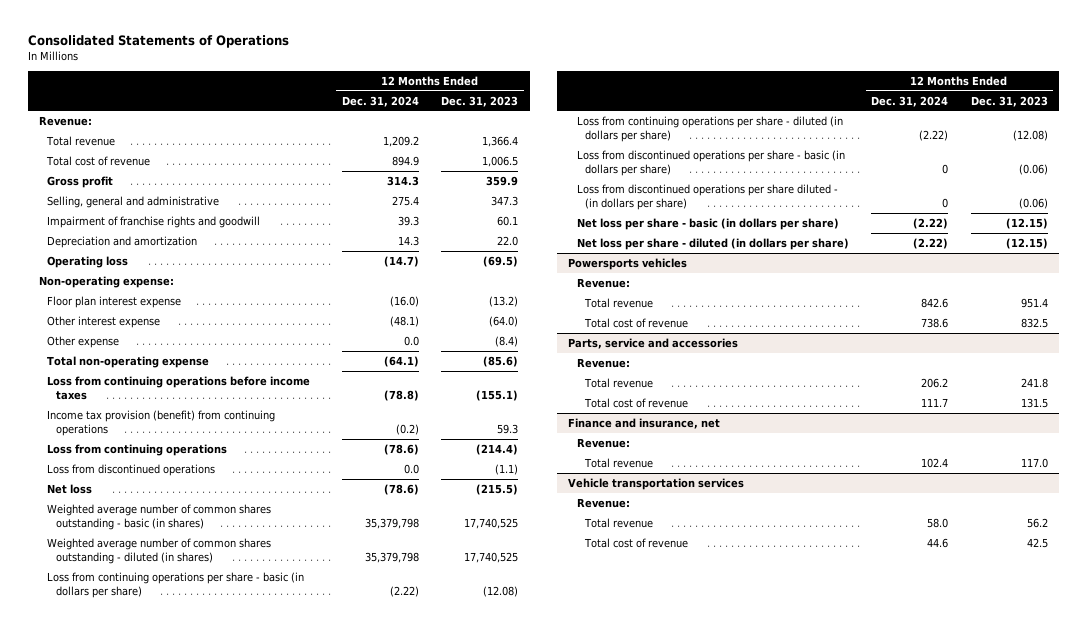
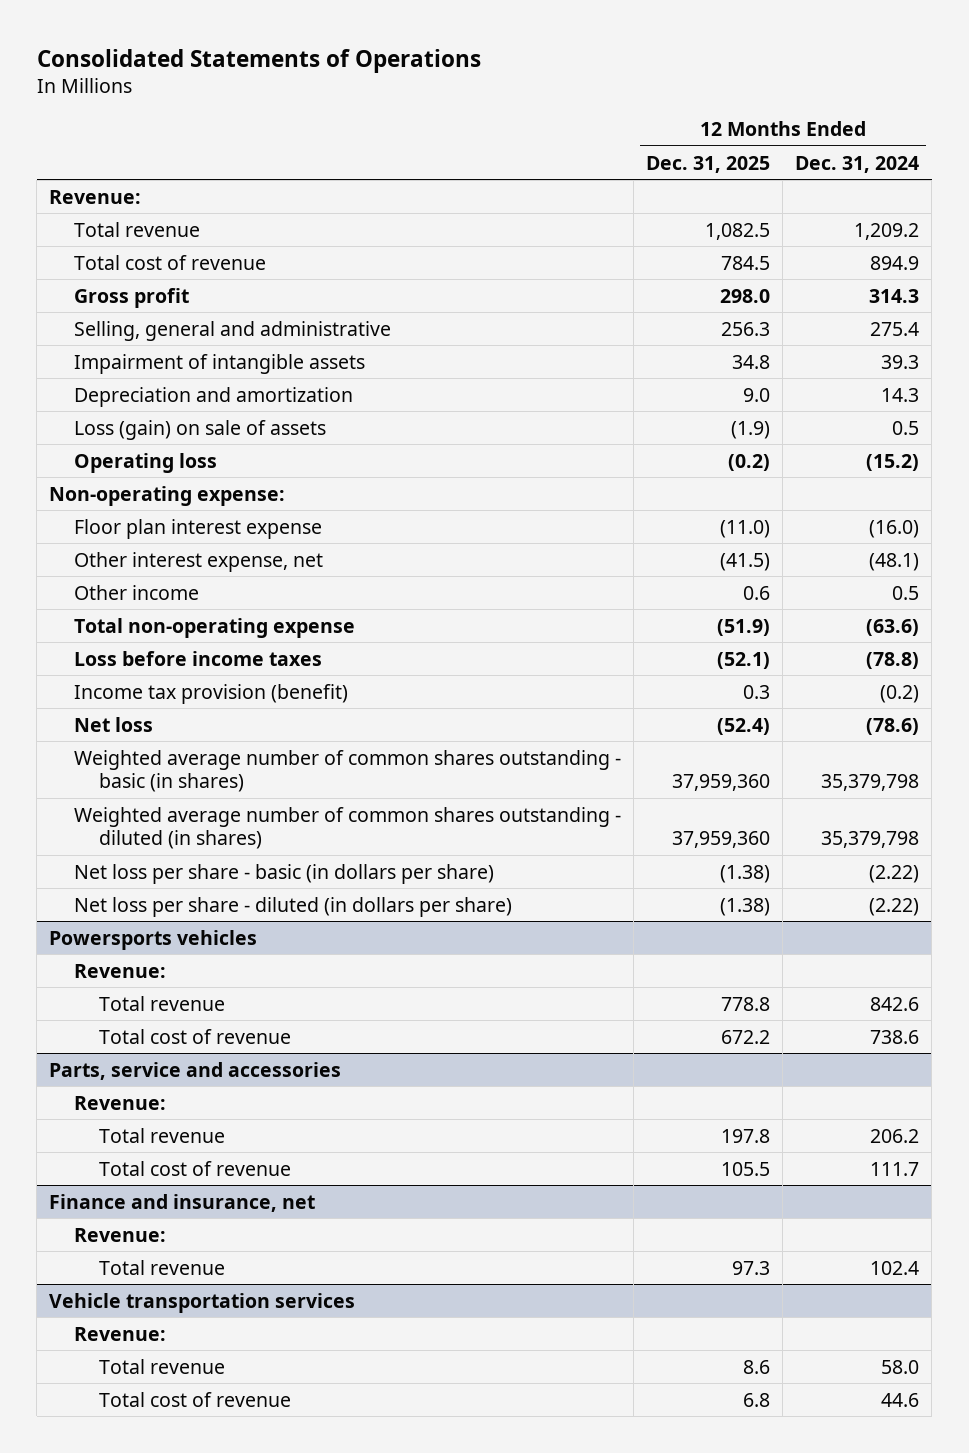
[441,95,519,107] Dec. 31, 2023 -> none
none -> [646,155,771,173] Dec. 31, 2025
[47,215,261,228] Impairment of franchise rights and goodwill -> [74,353,366,374] Impairment of intangible assets
none -> [74,419,327,440] Loss (gain) on sale of assets
[383,255,419,267] (14.7) -> [866,453,920,471] (15.2)
[47,443,228,456] Loss from continuing operations -> none
[47,463,216,476] Loss from discontinued operations -> none
[47,315,161,328] Other interest expense -> [74,551,324,572] Other interest expense, net
[47,335,120,348] Other expense -> [74,584,200,600] Other income
[403,335,419,346] 0.0 -> [892,585,920,600] 0.5
[383,355,419,367] (64.1) -> [866,618,920,636] (63.6)
[47,375,311,401] Loss from continuing operations before income taxes -> [74,650,323,666] Loss before income taxes
[47,409,276,437] Income tax provision (benefit) from continuing operations -> [74,683,349,704] Income tax provision (benefit)
[47,571,305,599] Loss from continuing operations per share - basic (in dollars per share) -> none
[576,115,843,143] Loss from continuing operations per share - diluted (in dollars per share) -> none
[576,149,845,177] Loss from discontinued operations per share - basic (in dollars per share) -> none
[576,183,838,211] Loss from discontinued operations per share diluted - (in dollars per share) -> none

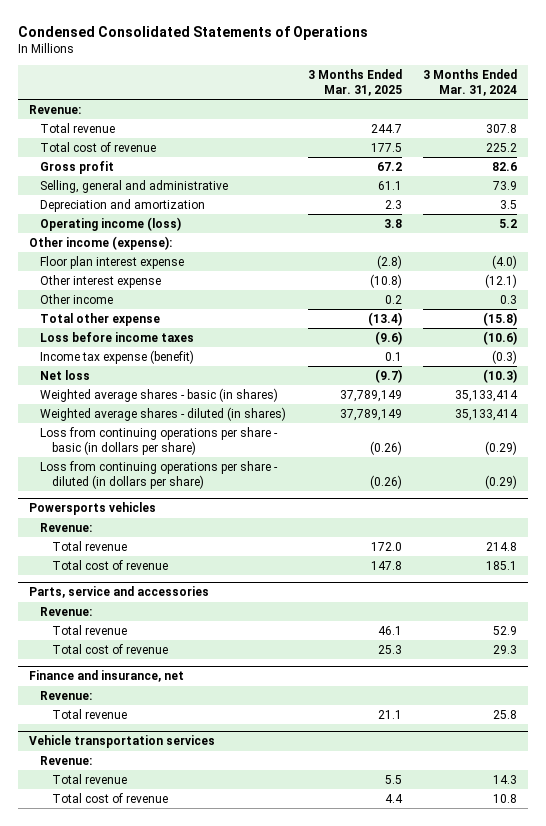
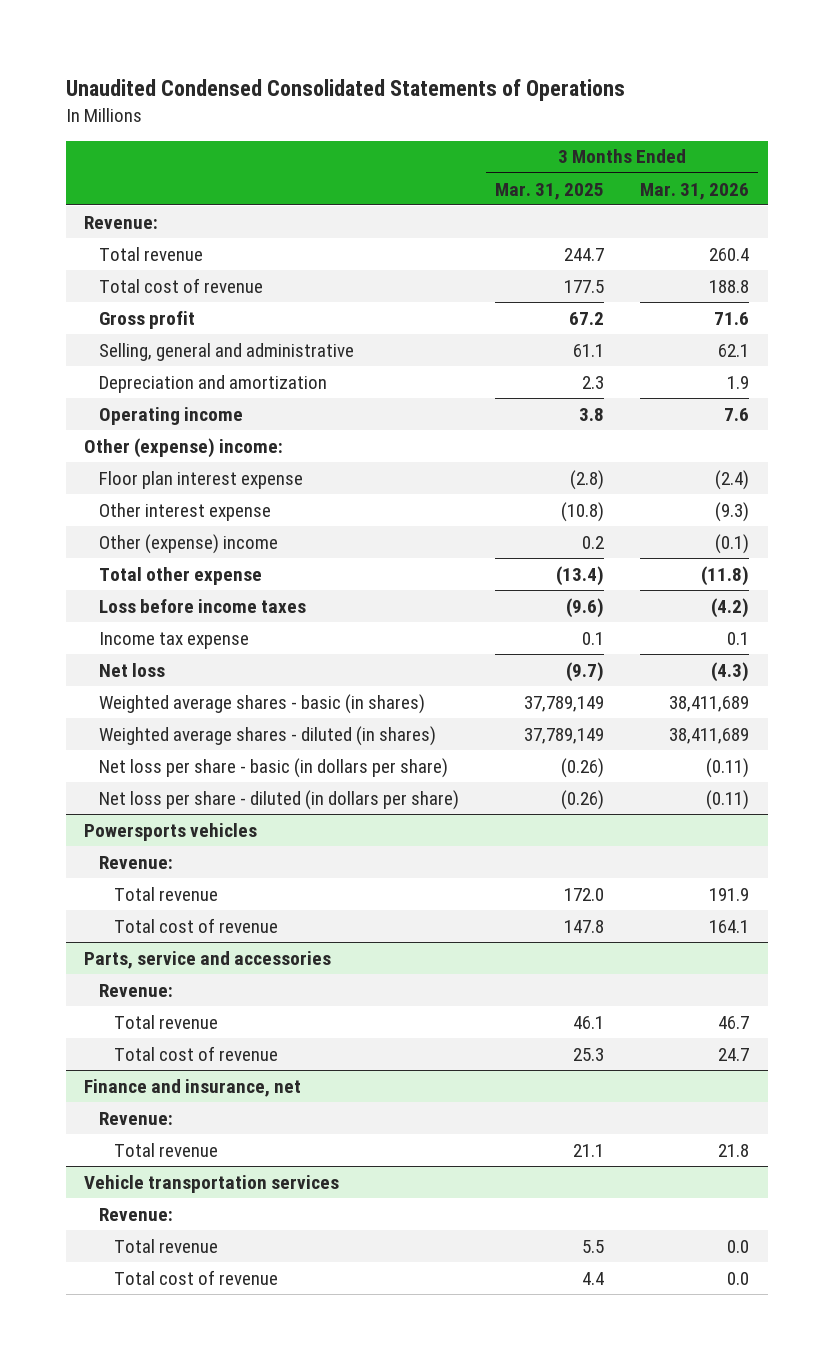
[18,25,369,40] Condensed Consolidated Statements of Operations -> [66,78,626,101] Unaudited Condensed Consolidated Statements of Operations
[423,69,518,97] 3 Months Ended Mar. 31, 2024 -> none
none -> [640,182,750,200] Mar. 31, 2026
[40,216,182,231] Operating income (loss) -> [99,406,244,425] Operating income
[28,235,172,250] Other income (expense): -> [84,437,284,458] Other (expense) income:
[40,293,114,304] Other income -> [99,533,279,554] Other (expense) income
[40,349,195,364] Income tax expense (benefit) -> [99,631,250,649] Income tax expense
[40,426,279,455] Loss from continuing operations per share - basic (in dollars per share) -> [99,757,449,778] Net loss per share - basic (in dollars per share)
[40,460,279,489] Loss from continuing operations per share - diluted (in dollars per share) -> [99,789,460,810] Net loss per share - diluted (in dollars per share)

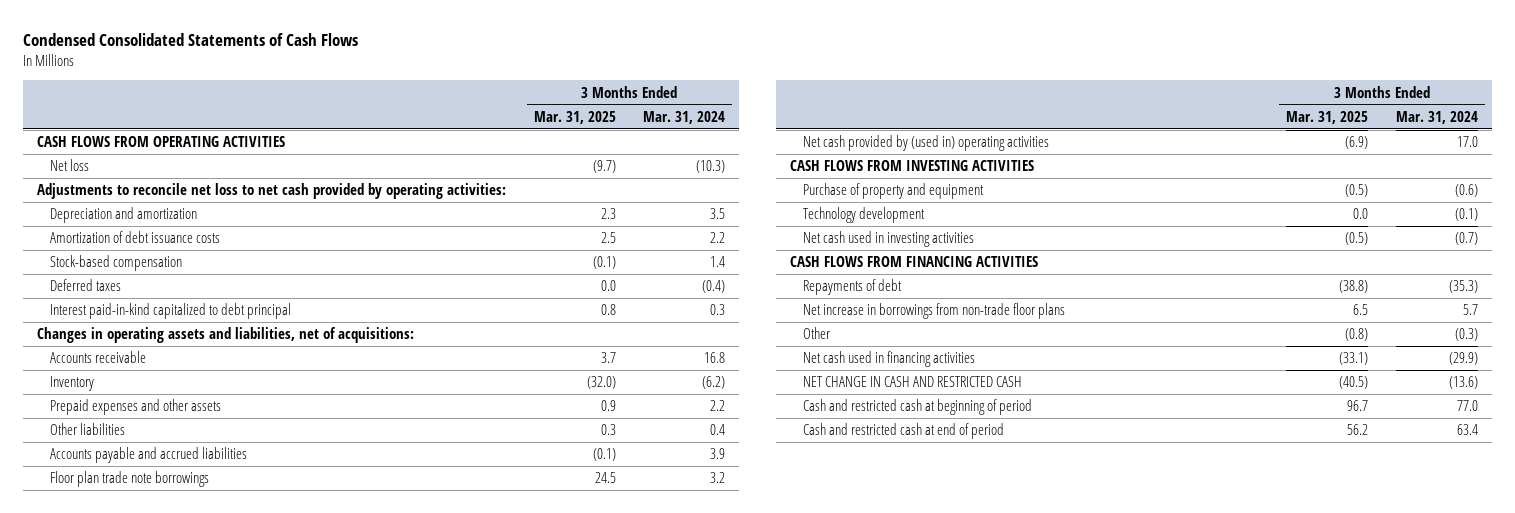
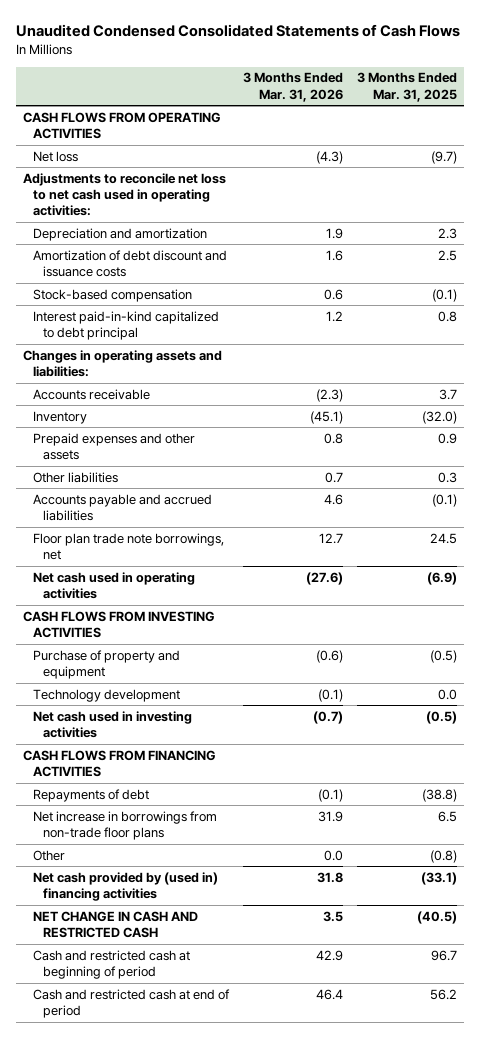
[23,32,359,46] Condensed Consolidated Statements of Cash Flows -> [15,23,460,37] Unaudited Condensed Consolidated Statements of Cash Flows
[643,110,726,124] Mar. 31, 2024 -> none
none -> [242,72,343,102] 3 Months Ended Mar. 31, 2026
[37,183,507,200] Adjustments to reconcile net loss to net cash provided by operating activities: -> [22,172,226,217] Adjustments to reconcile net loss to net cash used in operating activities:
[50,231,221,244] Amortization of debt issuance costs -> [32,249,227,278] Amortization of debt discount and issuance costs
[50,279,122,292] Deferred taxes -> none
[37,327,415,344] Changes in operating assets and liabilities, net of acquisitions: -> [22,349,222,378] Changes in operating assets and liabilities:
[50,471,210,488] Floor plan trade note borrowings -> [32,532,224,561] Floor plan trade note borrowings, net
[802,135,1049,152] Net cash provided by (used in) operating activities -> [32,571,195,600] Net cash used in operating activities
[802,351,975,368] Net cash used in financing activities -> [32,871,218,902] Net cash provided by (used in) financing activities

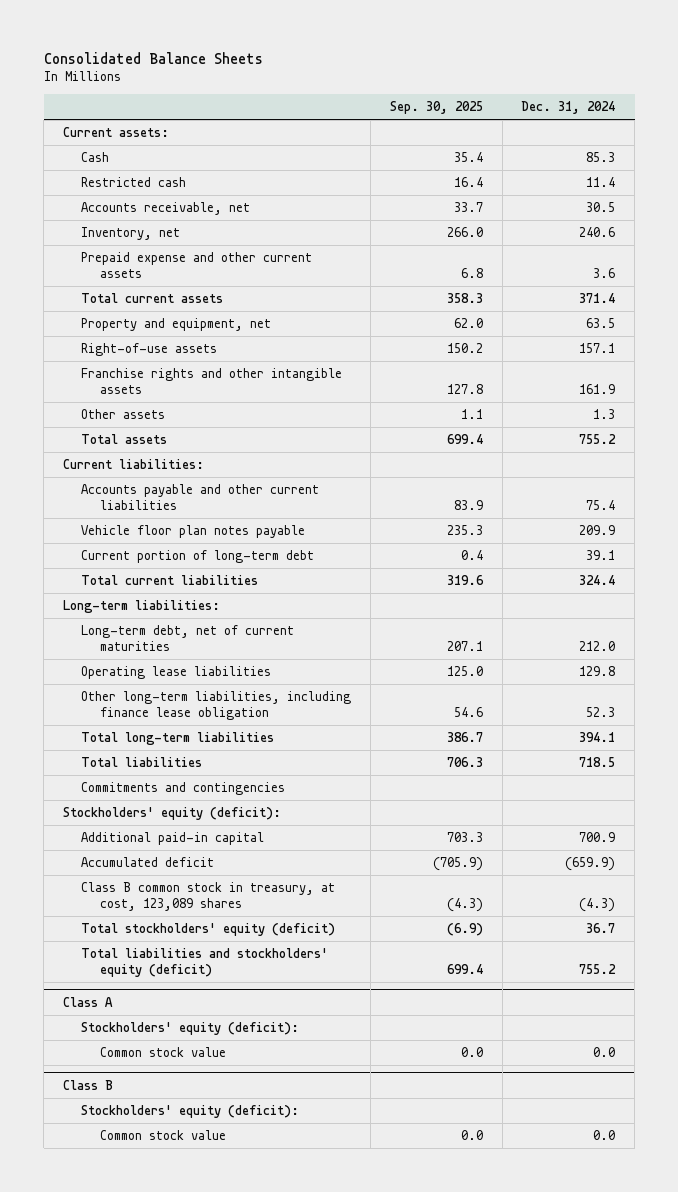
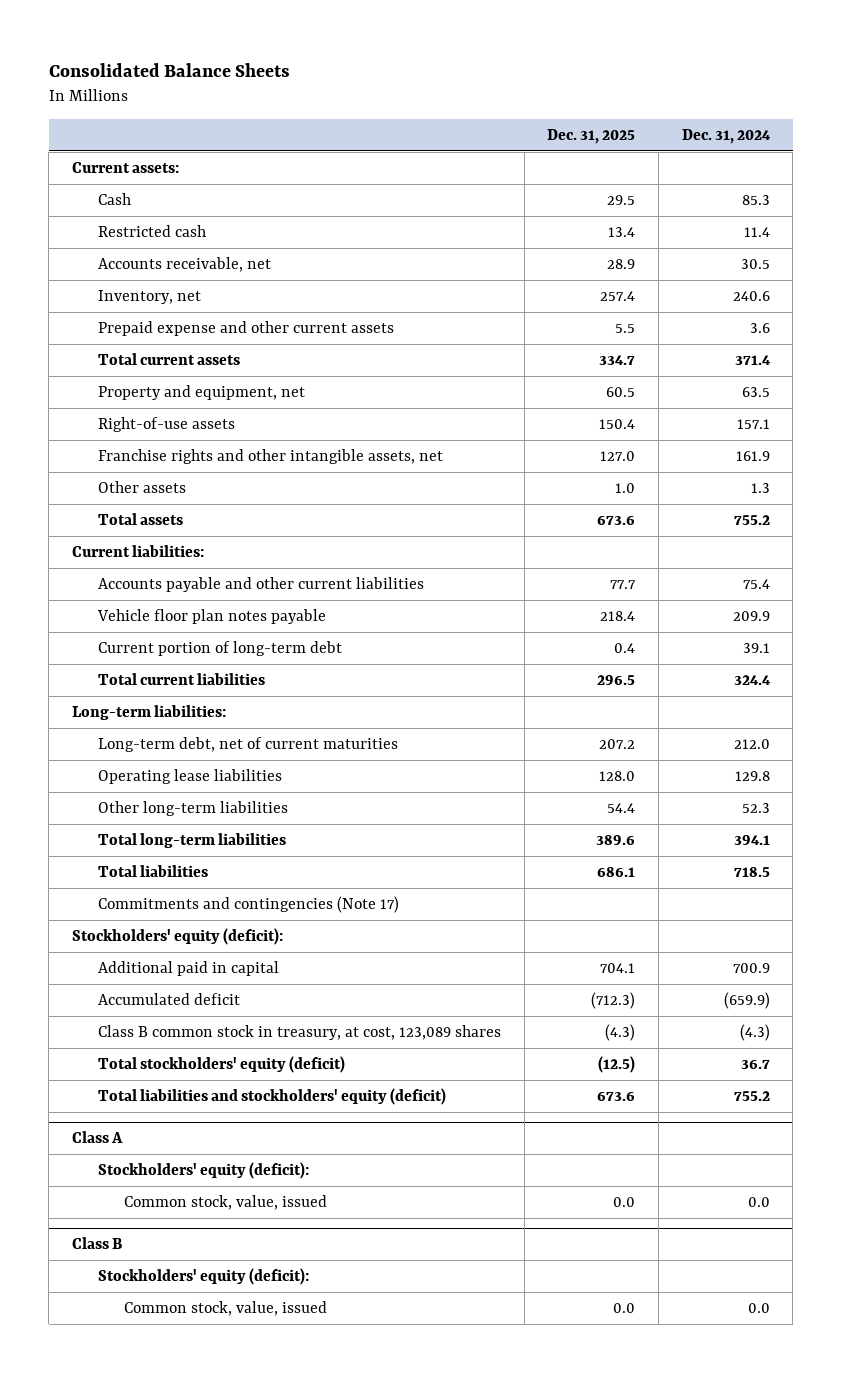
[389,101,483,115] Sep. 30, 2025 -> none
none -> [547,129,636,145] Dec. 31, 2025
[81,367,343,394] Franchise rights and other intangible assets -> [97,448,443,464] Franchise rights and other intangible assets, net
[81,690,352,720] Other long-term liabilities, including finance lease obligation -> [97,800,288,816] Other long-term liabilities
[81,781,286,795] Commitments and contingencies -> [97,895,399,913] Commitments and contingencies (Note 17)
[81,831,265,845] Additional paid-in capital -> [97,960,279,976] Additional paid in capital
[99,1046,226,1057] Common stock value -> [123,1194,327,1210] Common stock, value, issued
[99,1129,226,1140] Common stock value -> [123,1300,327,1316] Common stock, value, issued

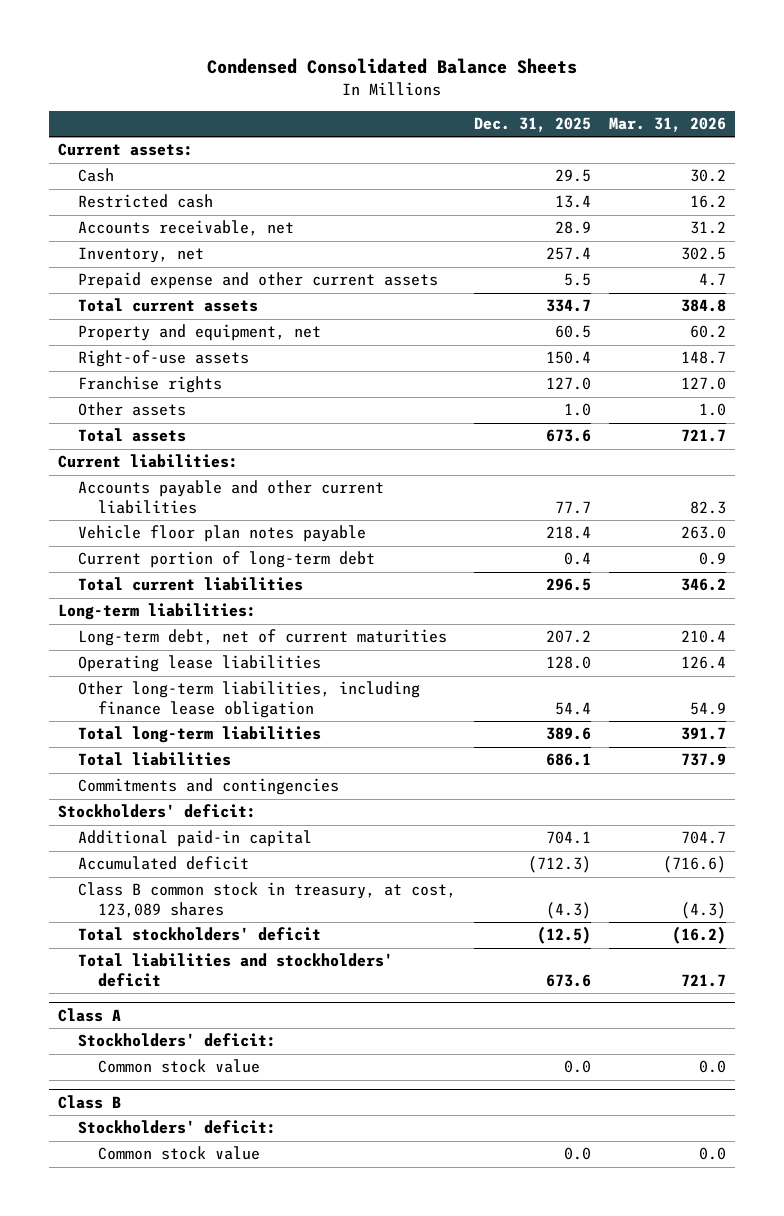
[48,62,290,77] Consolidated Balance Sheets -> [207,58,578,75] Condensed Consolidated Balance Sheets
[681,129,771,145] Dec. 31, 2024 -> none
none -> [609,116,727,132] Mar. 31, 2026
[97,448,443,464] Franchise rights and other intangible assets, net -> [77,376,222,394] Franchise rights
[97,800,288,816] Other long-term liabilities -> [77,681,420,719] Other long-term liabilities, including finance lease obligation
[97,895,399,913] Commitments and contingencies (Note 17) -> [77,778,339,796] Commitments and contingencies
[72,927,284,945] Stockholders' equity (deficit): -> [57,804,256,819] Stockholders' deficit:
[97,960,279,976] Additional paid in capital -> [77,830,312,848] Additional paid-in capital
[97,1055,345,1073] Total stockholders' equity (deficit) -> [77,927,321,942] Total stockholders' deficit
[97,1087,446,1105] Total liabilities and stockholders' equity (deficit) -> [77,953,393,988] Total liabilities and stockholders' deficit
[97,1161,309,1179] Stockholders' equity (deficit): -> [77,1033,276,1048] Stockholders' deficit:
[123,1194,327,1210] Common stock, value, issued -> [97,1059,260,1074] Common stock value
[97,1267,309,1285] Stockholders' equity (deficit): -> [77,1120,276,1135] Stockholders' deficit:
[123,1300,327,1316] Common stock, value, issued -> [97,1146,260,1161] Common stock value

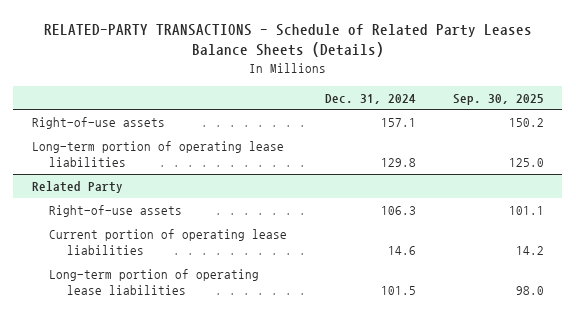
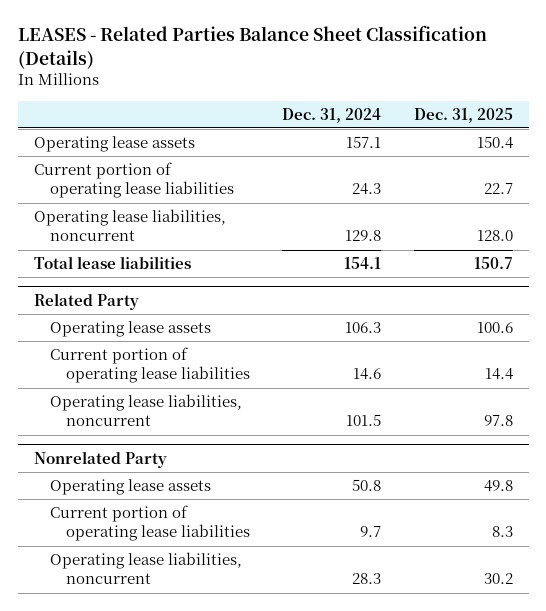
[43,23,532,58] RELATED-PARTY TRANSACTIONS - Schedule of Related Party Leases Balance Sheets (Details) -> [17,25,487,69] LEASES - Related Parties Balance Sheet Classification (Details)
[452,93,544,105] Sep. 30, 2025 -> none
none -> [413,107,513,123] Dec. 31, 2025
[31,117,165,130] Right-of-use assets -> [33,136,195,153] Operating lease assets
none -> [33,162,234,199] Current portion of operating lease liabilities
[31,141,284,168] Long-term portion of operating lease liabilities -> [33,209,226,242] Operating lease liabilities, noncurrent
none -> [33,256,191,270] Total lease liabilities
[49,205,183,218] Right-of-use assets -> [49,321,211,338] Operating lease assets
[49,269,260,296] Long-term portion of operating lease liabilities -> [49,394,242,427] Operating lease liabilities, noncurrent
none -> [33,450,167,468] Nonrelated Party
none -> [49,479,211,496] Operating lease assets
none -> [49,505,251,542] Current portion of operating lease liabilities
none -> [49,552,242,585] Operating lease liabilities, noncurrent

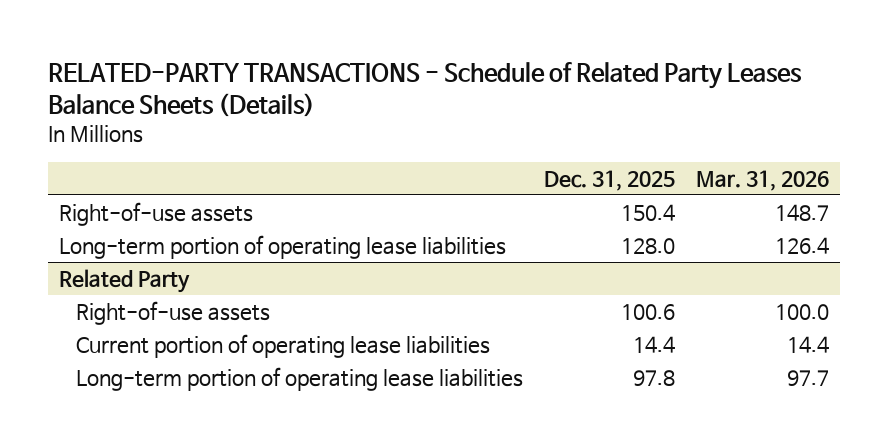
[17,25,487,69] LEASES - Related Parties Balance Sheet Classification (Details) -> [48,61,803,117] RELATED-PARTY TRANSACTIONS - Schedule of Related Party Leases Balance Sheets (Details)
[282,107,382,123] Dec. 31, 2024 -> none
none -> [696,169,830,191] Mar. 31, 2026
[33,162,234,199] Current portion of operating lease liabilities -> none
[33,256,191,270] Total lease liabilities -> none
[33,136,195,153] Operating lease assets -> [59,202,254,227] Right-of-use assets
[33,209,226,242] Operating lease liabilities, noncurrent -> [59,235,507,260] Long-term portion of operating lease liabilities
[49,321,211,338] Operating lease assets -> [75,301,270,326] Right-of-use assets
[33,450,167,468] Nonrelated Party -> none
[49,479,211,496] Operating lease assets -> none
[49,505,251,542] Current portion of operating lease liabilities -> none
[49,552,242,585] Operating lease liabilities, noncurrent -> none
[49,394,242,427] Operating lease liabilities, noncurrent -> [75,367,523,392] Long-term portion of operating lease liabilities

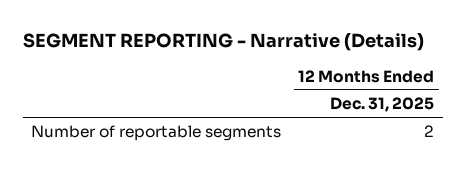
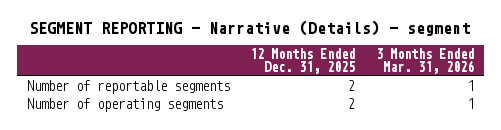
[22,32,424,51] SEGMENT REPORTING - Narrative (Details) -> [29,20,471,37] SEGMENT REPORTING - Narrative (Details) - segment
none -> [375,48,474,75] 3 Months Ended Mar. 31, 2026
none -> [27,97,224,112] Number of operating segments

